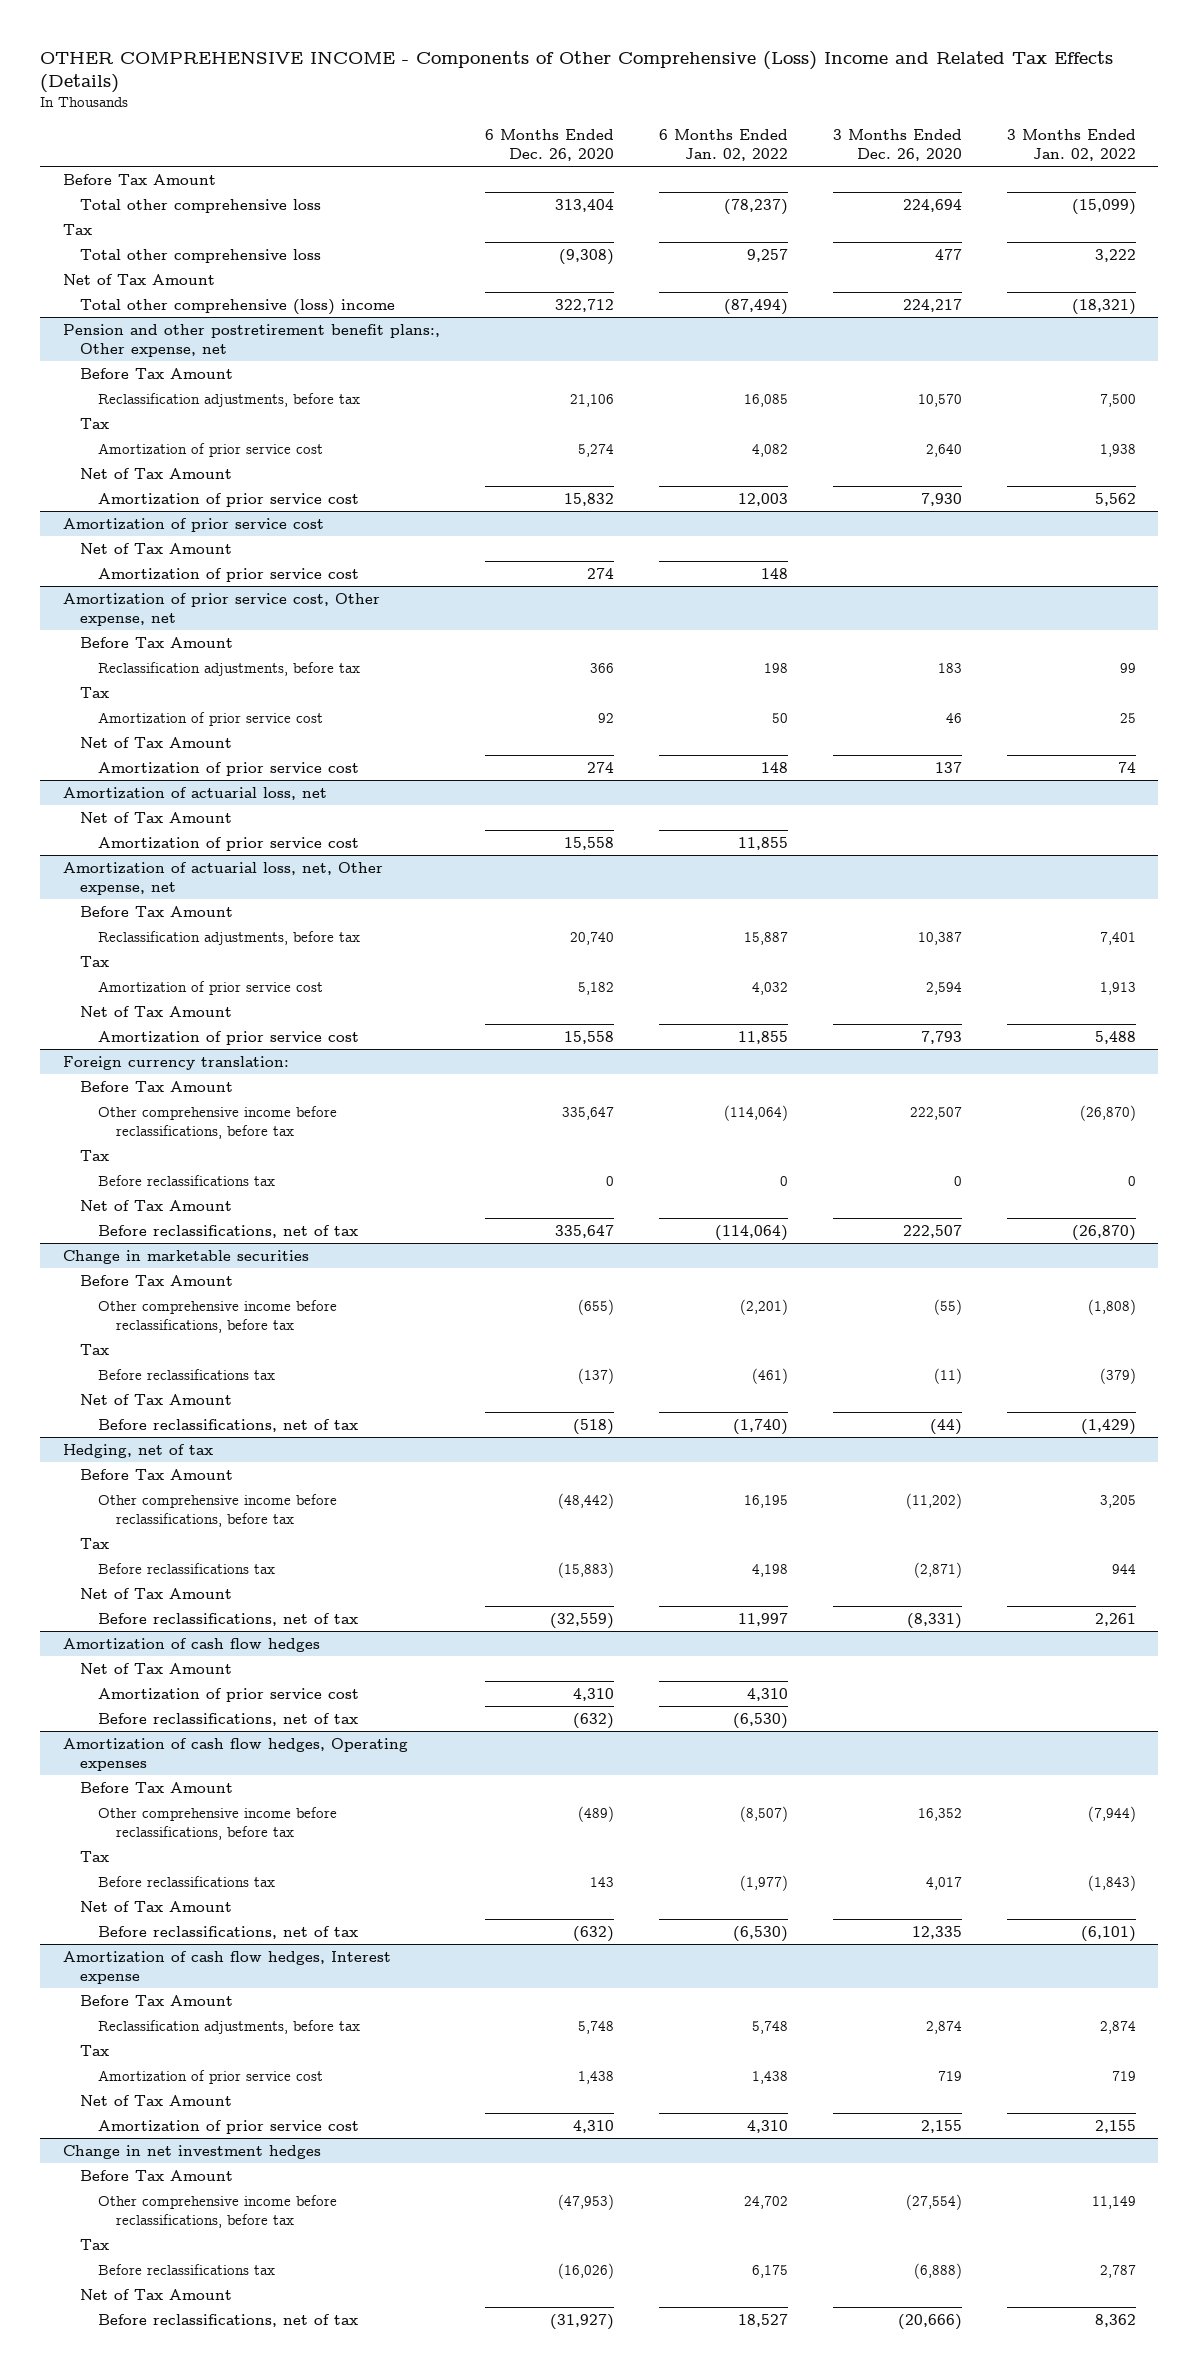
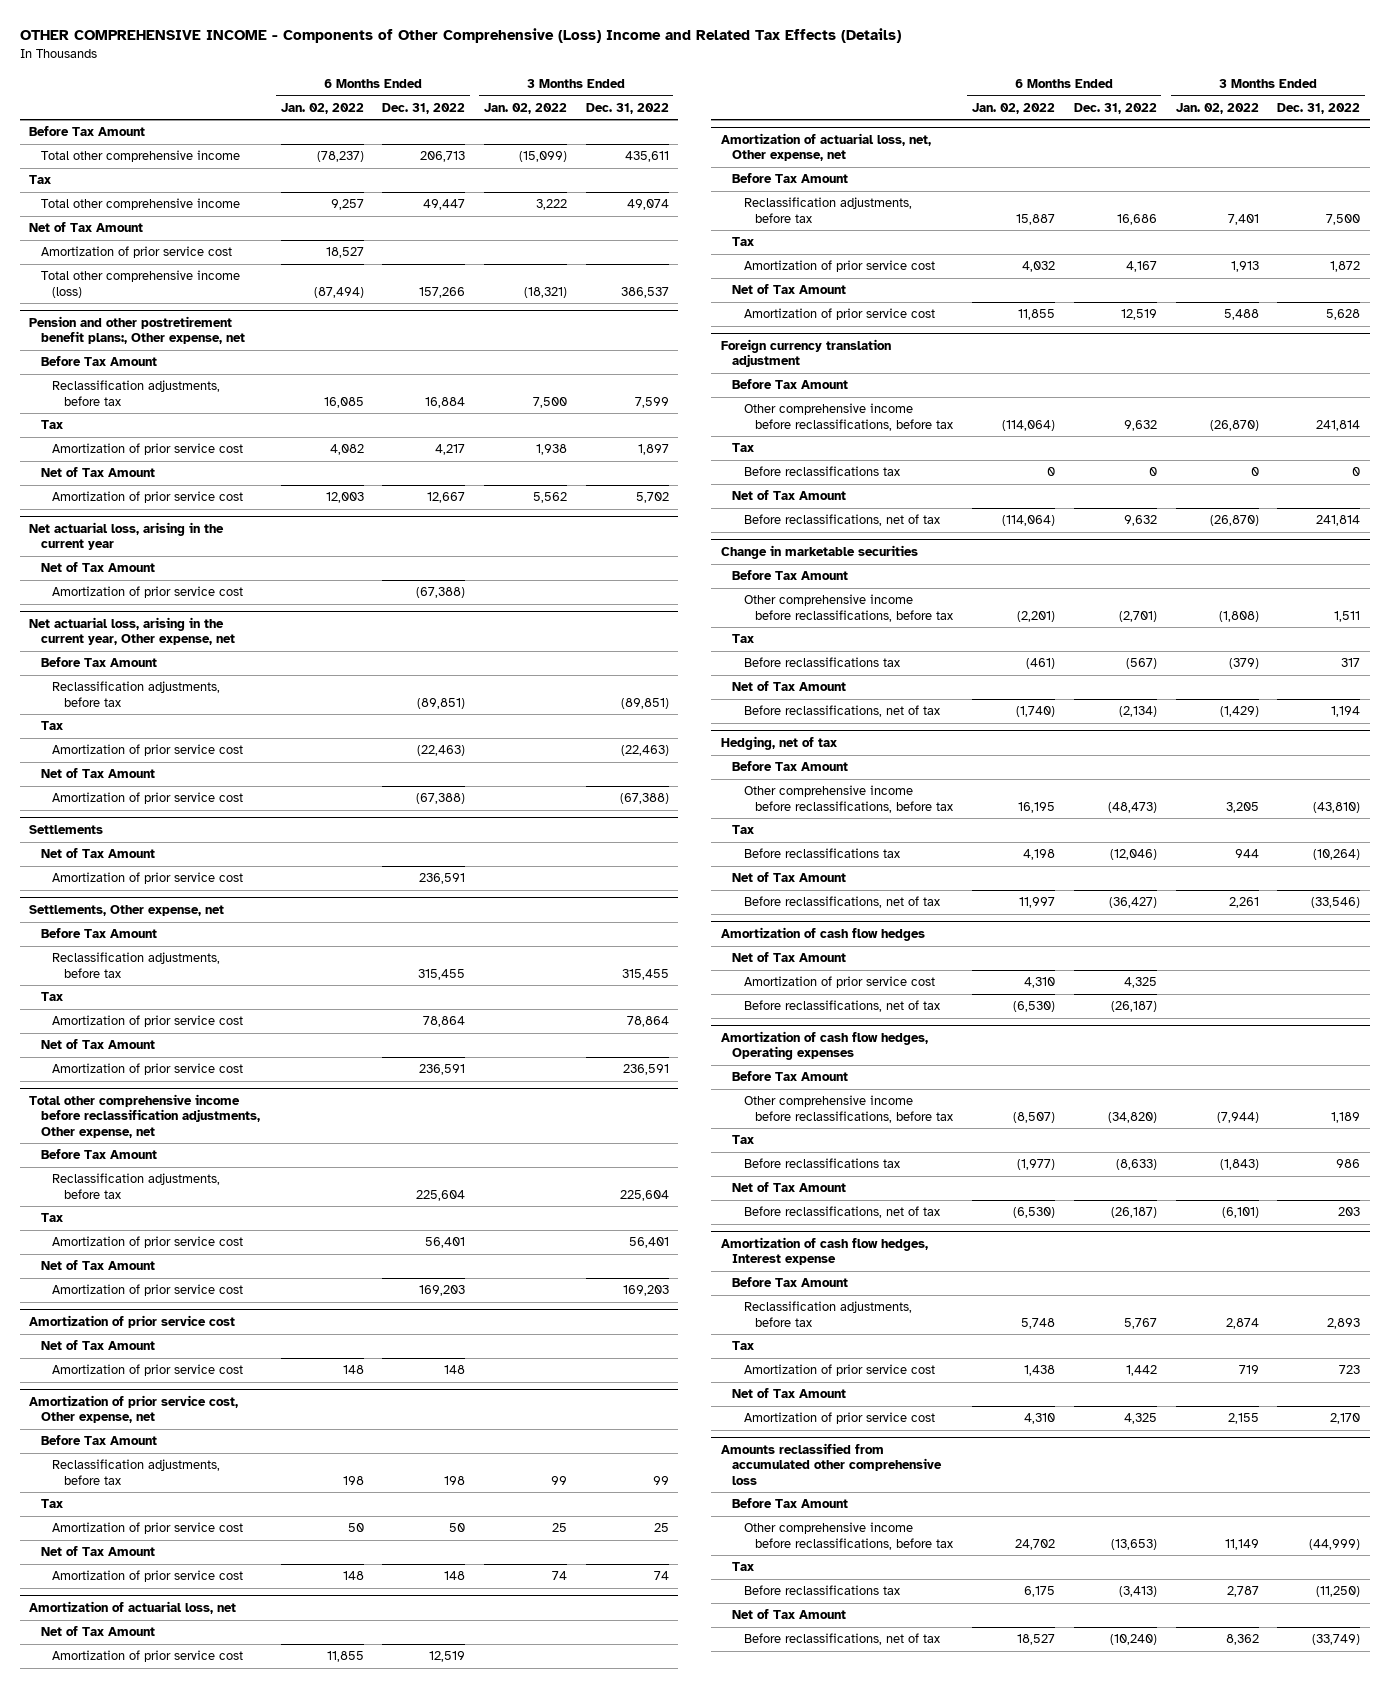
[484,128,614,161] 6 Months Ended Dec. 26, 2020 -> none
[832,128,962,161] 3 Months Ended Dec. 26, 2020 -> none
none -> [382,102,466,114] Dec. 31, 2022
none -> [585,102,669,114] Dec. 31, 2022
[80,198,322,213] Total other comprehensive loss -> [40,150,240,163] Total other comprehensive income
[80,248,322,263] Total other comprehensive loss -> [40,198,240,211] Total other comprehensive income
none -> [40,246,232,259] Amortization of prior service cost
[80,298,396,315] Total other comprehensive (loss) income -> [40,270,240,298] Total other comprehensive income (loss)
none -> [29,522,225,551] Net actuarial loss, arising in the current year
none -> [40,562,155,573] Net of Tax Amount
none -> [52,586,244,599] Amortization of prior service cost
none -> [29,617,235,646] Net actuarial loss, arising in the current year, Other expense, net
none -> [40,657,157,668] Before Tax Amount
none -> [52,681,221,707] Reclassification adjustments, before tax
none -> [40,721,63,731] Tax
none -> [52,744,244,757] Amortization of prior service cost
none -> [40,768,155,779] Net of Tax Amount
none -> [52,792,244,805] Amortization of prior service cost
none -> [29,825,104,835] Settlements
none -> [40,848,155,859] Net of Tax Amount
none -> [52,872,244,885] Amortization of prior service cost
none -> [29,905,225,917] Settlements, Other expense, net
none -> [40,928,157,939] Before Tax Amount
none -> [52,952,221,978] Reclassification adjustments, before tax
none -> [40,992,63,1002] Tax
none -> [52,1015,244,1028] Amortization of prior service cost
none -> [40,1039,155,1050] Net of Tax Amount
none -> [52,1063,244,1076] Amortization of prior service cost
none -> [29,1094,260,1138] Total other comprehensive income before reclassification adjustments, Other expense, net
none -> [40,1149,157,1160] Before Tax Amount
none -> [52,1173,221,1199] Reclassification adjustments, before tax
none -> [40,1213,63,1223] Tax
none -> [52,1236,244,1249] Amortization of prior service cost
none -> [40,1260,155,1271] Net of Tax Amount
none -> [52,1284,244,1297] Amortization of prior service cost
[62,1055,289,1070] Foreign currency translation: -> [720,339,891,368] Foreign currency translation adjustment
[62,2144,321,2159] Change in net investment hedges -> [720,1443,943,1485] Amounts reclassified from accumulated other comprehensive loss

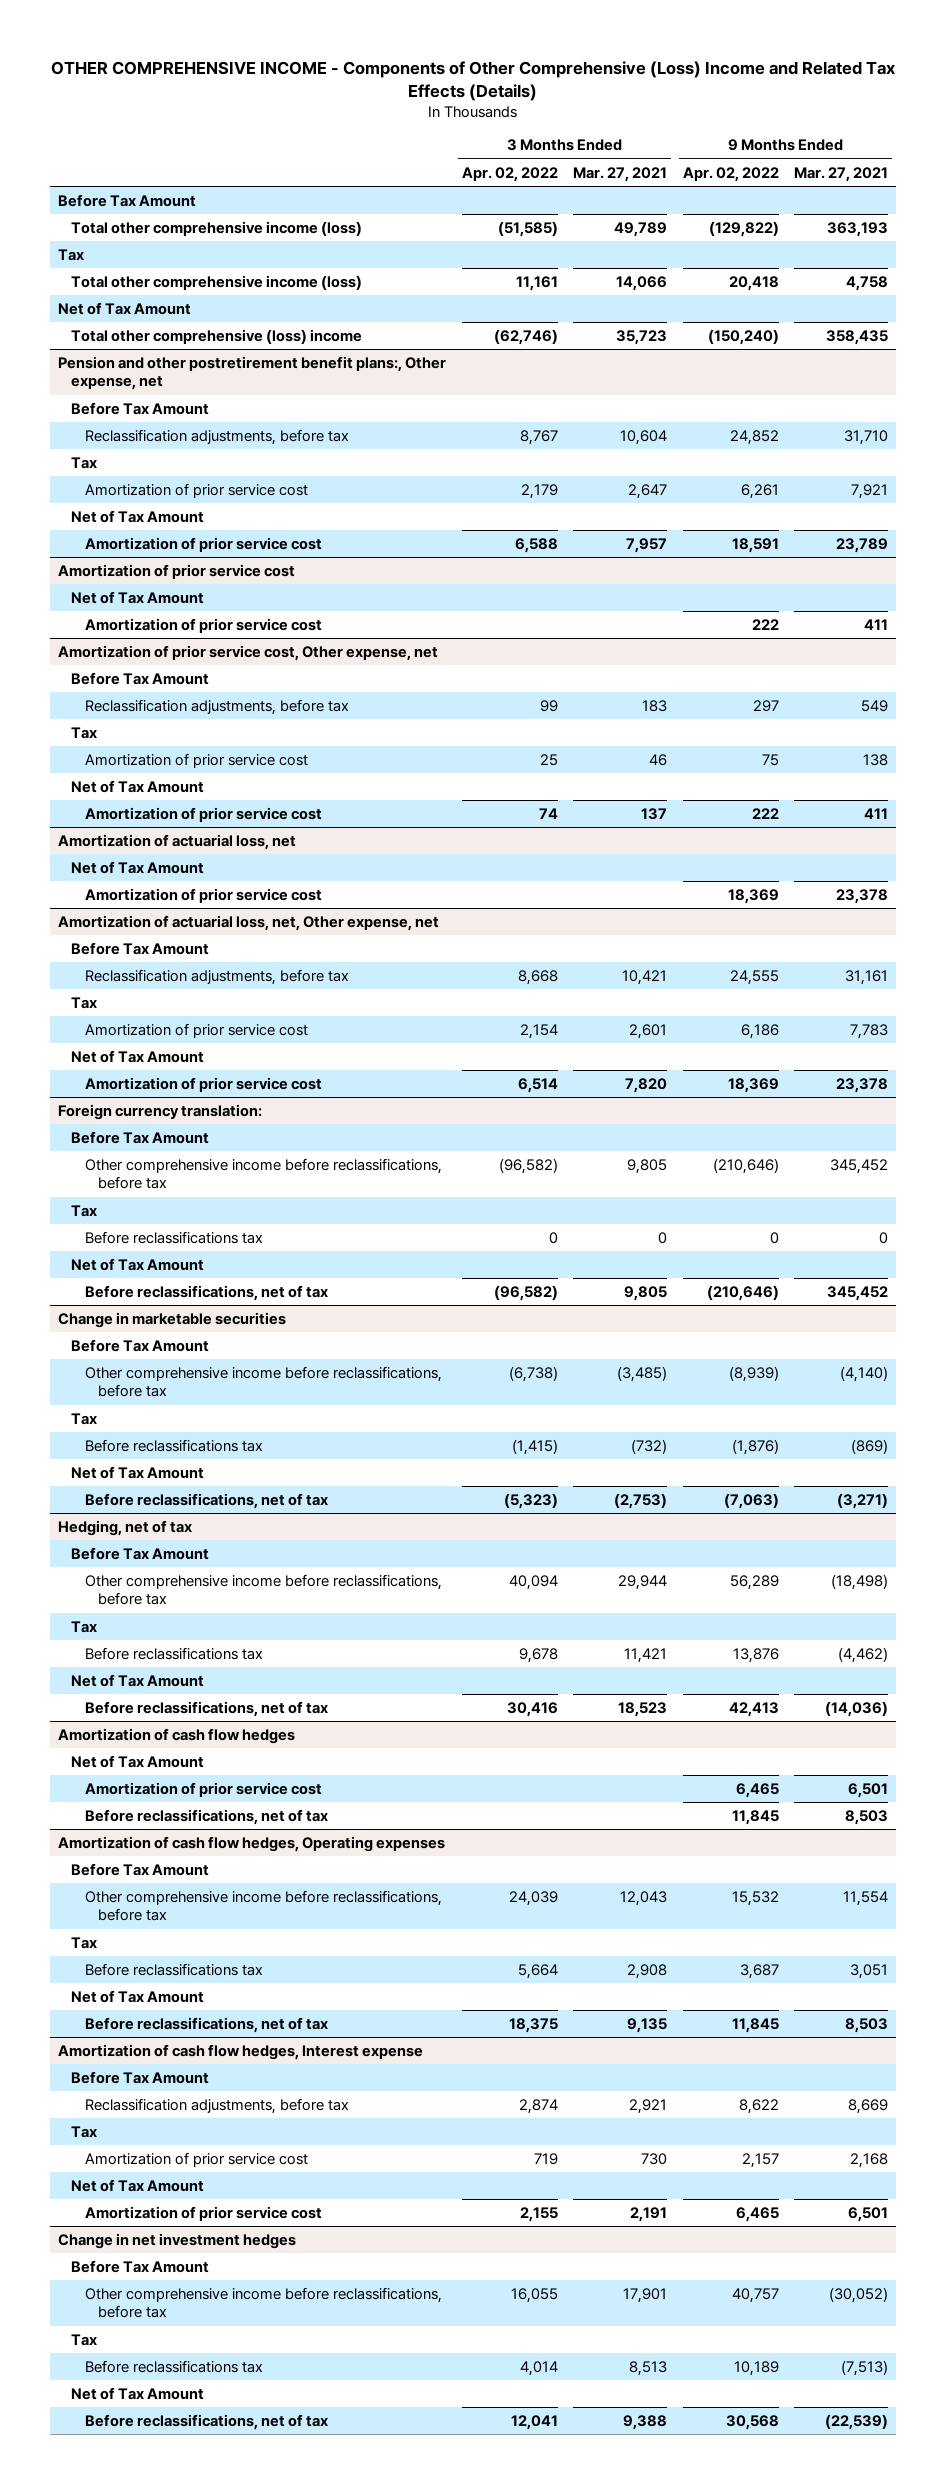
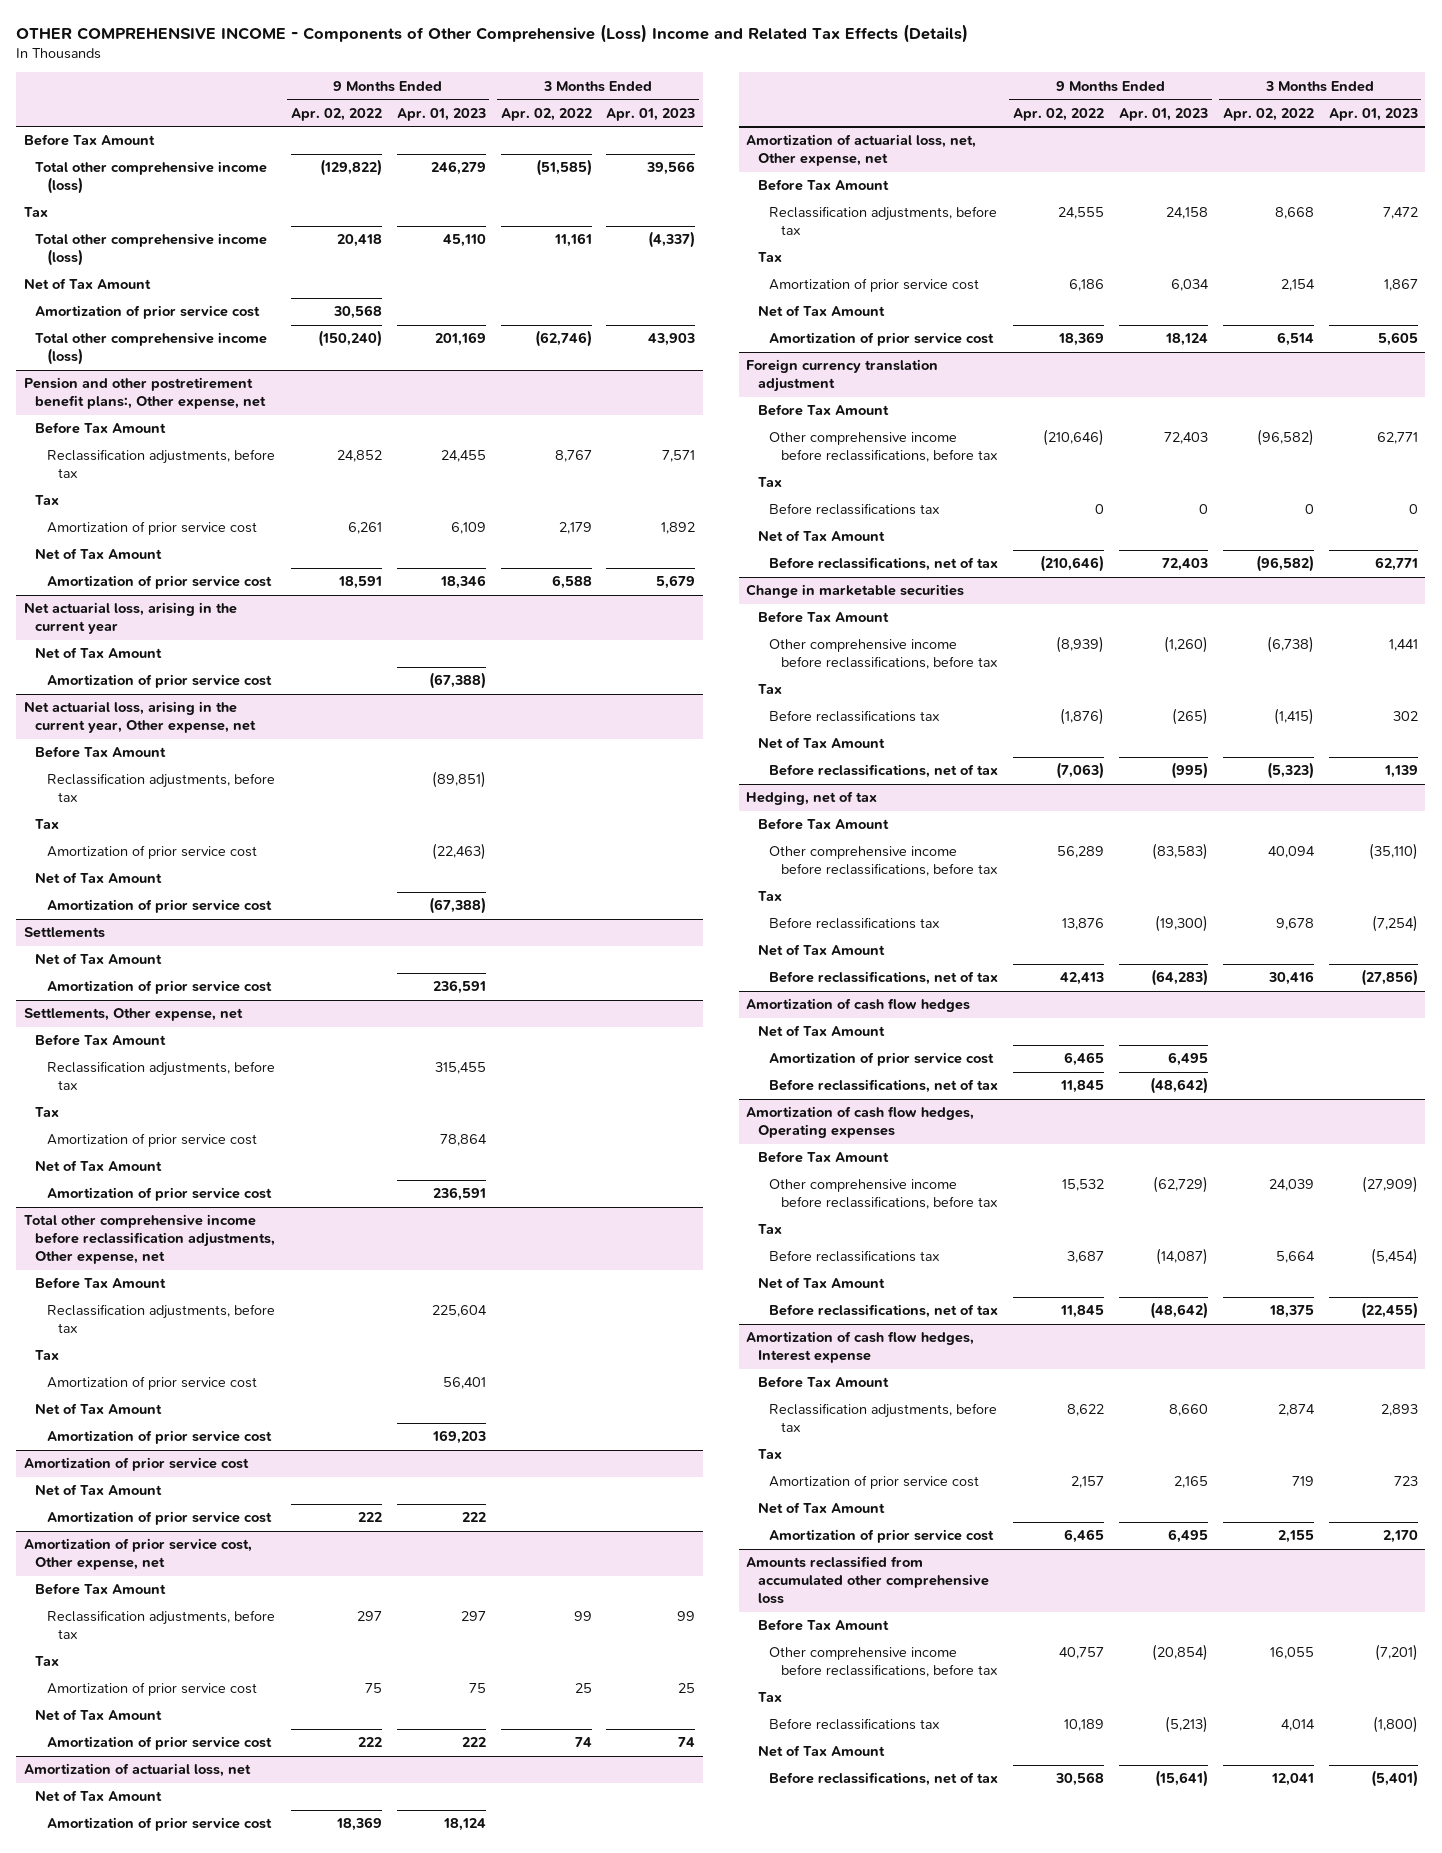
[573,166,668,182] Mar. 27, 2021 -> none
[794,166,889,182] Mar. 27, 2021 -> none
none -> [396,107,486,121] Apr. 01, 2023
none -> [606,107,696,121] Apr. 01, 2023
none -> [35,305,261,320] Amortization of prior service cost
[71,328,363,344] Total other comprehensive (loss) income -> [35,332,268,366] Total other comprehensive income (loss)
none -> [23,602,237,635] Net actuarial loss, arising in the current year
none -> [35,647,163,660] Net of Tax Amount
none -> [46,674,272,689] Amortization of prior service cost
none -> [23,701,257,734] Net actuarial loss, arising in the current year, Other expense, net
none -> [35,746,167,759] Before Tax Amount
none -> [46,773,275,803] Reclassification adjustments, before tax
none -> [35,819,60,830] Tax
none -> [46,845,257,860] Amortization of prior service cost
none -> [35,872,163,885] Net of Tax Amount
none -> [46,899,272,914] Amortization of prior service cost
none -> [23,927,105,939] Settlements
none -> [35,953,163,966] Net of Tax Amount
none -> [46,980,272,995] Amortization of prior service cost
none -> [23,1008,243,1022] Settlements, Other expense, net
none -> [35,1034,167,1047] Before Tax Amount
none -> [46,1061,275,1091] Reclassification adjustments, before tax
none -> [35,1107,60,1118] Tax
none -> [46,1133,257,1148] Amortization of prior service cost
none -> [35,1160,163,1173] Net of Tax Amount
none -> [46,1187,272,1202] Amortization of prior service cost
none -> [23,1214,276,1265] Total other comprehensive income before reclassification adjustments, Other expense, net
none -> [35,1277,167,1290] Before Tax Amount
none -> [46,1304,275,1334] Reclassification adjustments, before tax
none -> [35,1350,60,1361] Tax
none -> [46,1376,257,1391] Amortization of prior service cost
none -> [35,1403,163,1416] Net of Tax Amount
none -> [46,1430,272,1445] Amortization of prior service cost
[58,1103,263,1120] Foreign currency translation: -> [746,359,939,393] Foreign currency translation adjustment
[58,2232,297,2249] Change in net investment hedges -> [746,1556,989,1605] Amounts reclassified from accumulated other comprehensive loss

